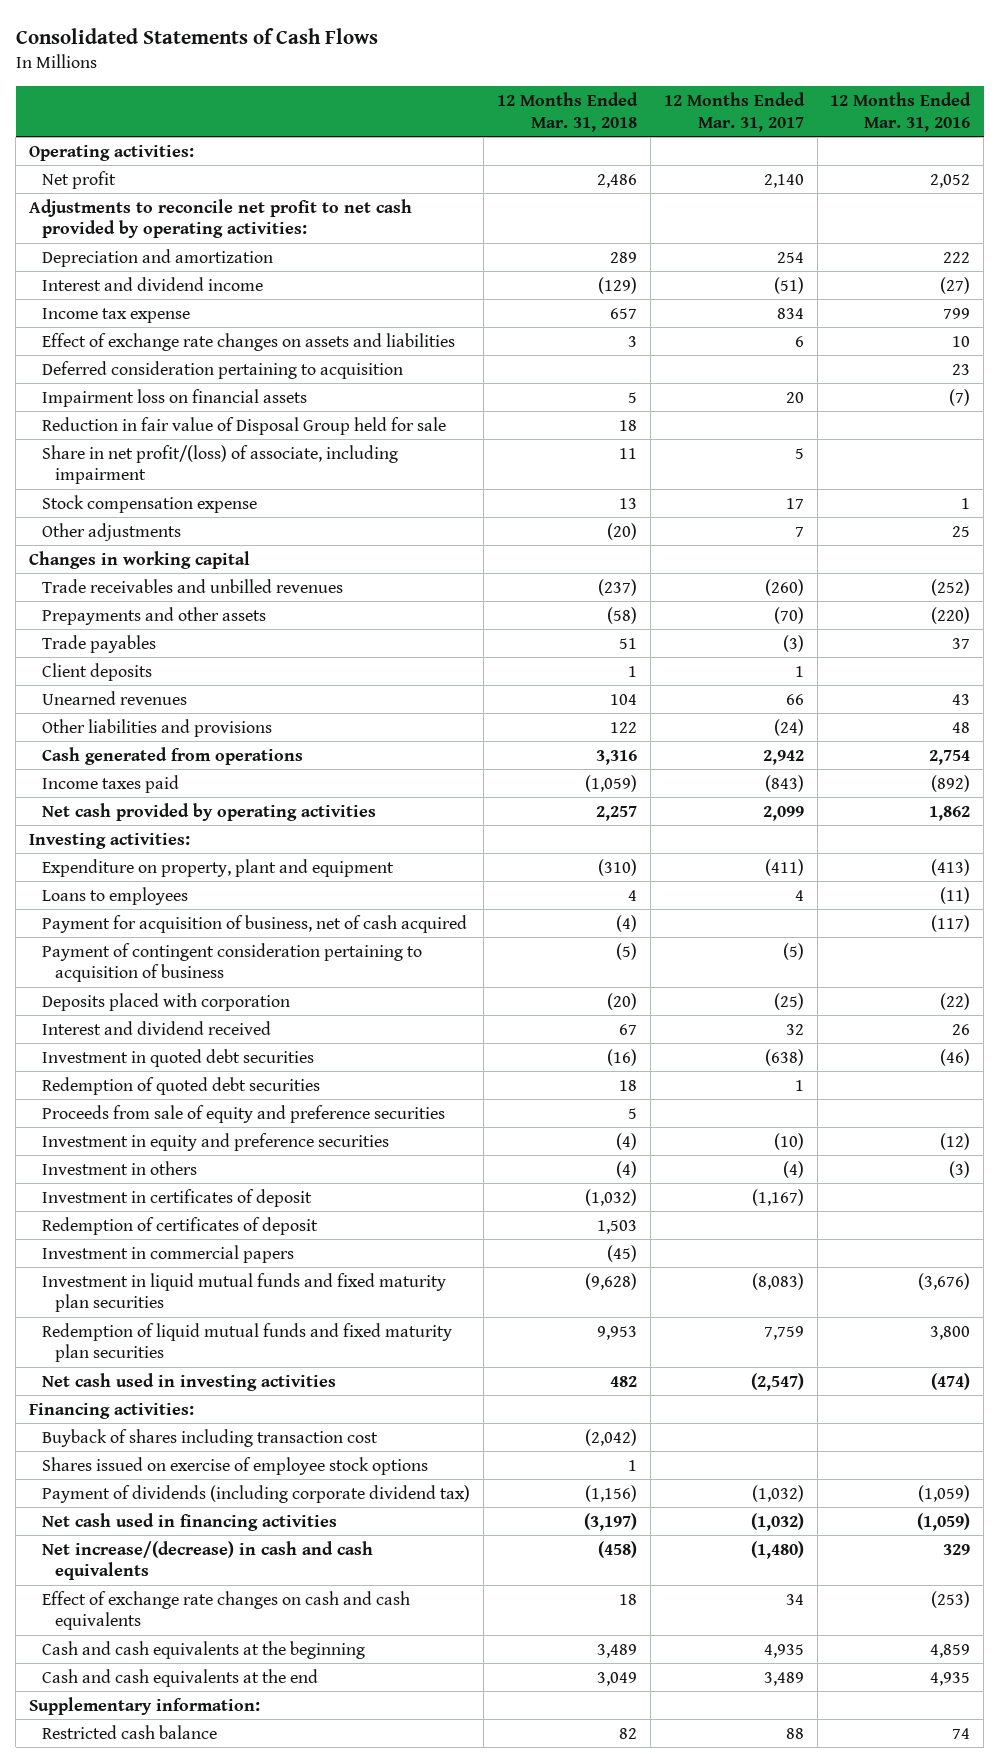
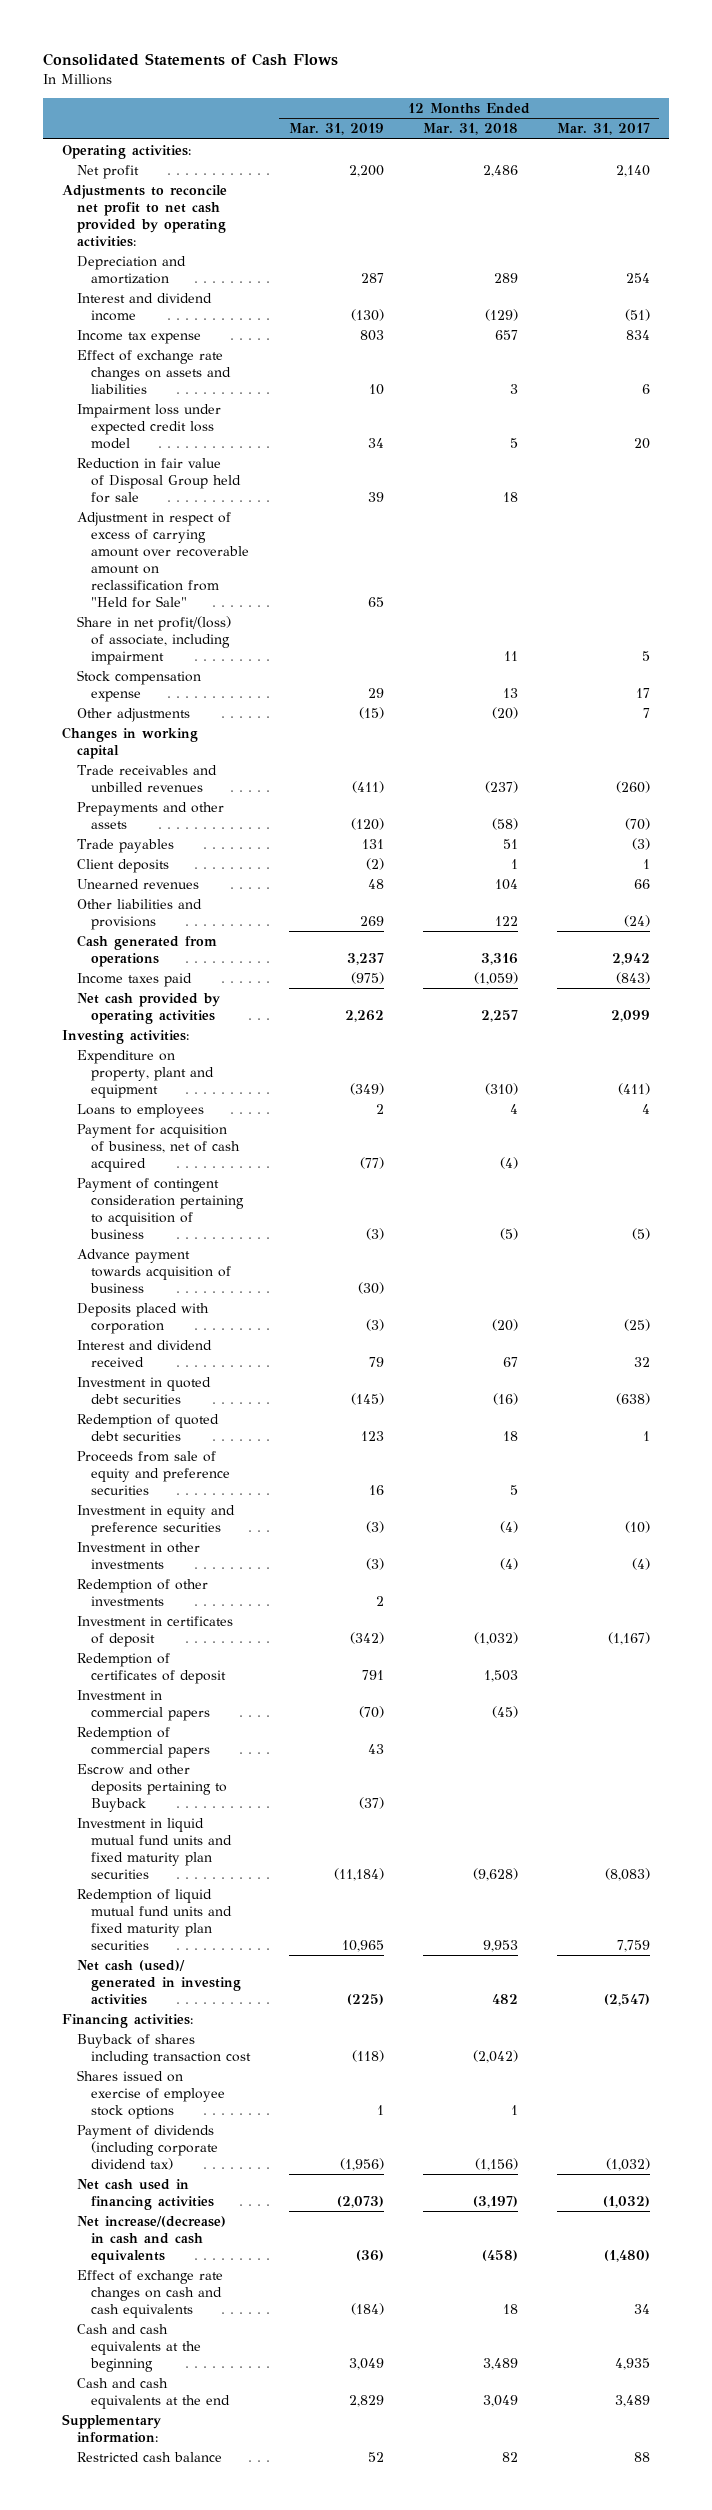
[830,91,972,132] 12 Months Ended Mar. 31, 2016 -> none
none -> [289,123,385,136] Mar. 31, 2019
[41,360,403,379] Deferred consideration pertaining to acquisition -> none
[41,388,307,407] Impairment loss on financial assets -> [76,404,221,449] Impairment loss under expected credit loss model
none -> [76,512,250,608] Adjustment in respect of excess of carrying amount over recoverable amount on reclassification from "Held for Sale"
none -> [76,1249,232,1293] Advance payment towards acquisition of business
[41,1160,197,1175] Investment in others -> [76,1542,200,1569] Investment in other investments
none -> [76,1579,208,1606] Redemption of other investments
none -> [76,1727,211,1758] Redemption of commercial papers
none -> [76,1764,228,1812] Escrow and other deposits pertaining to Buyback
[41,1272,446,1313] Investment in liquid mutual funds and fixed maturity plan securities -> [76,1818,233,1879] Investment in liquid mutual fund units and fixed maturity plan securities
[41,1322,452,1363] Redemption of liquid mutual funds and fixed maturity plan securities -> [76,1889,233,1950] Redemption of liquid mutual fund units and fixed maturity plan securities
[41,1372,336,1391] Net cash used in investing activities -> [76,1960,242,2005] Net cash (used)/ generated in investing activities

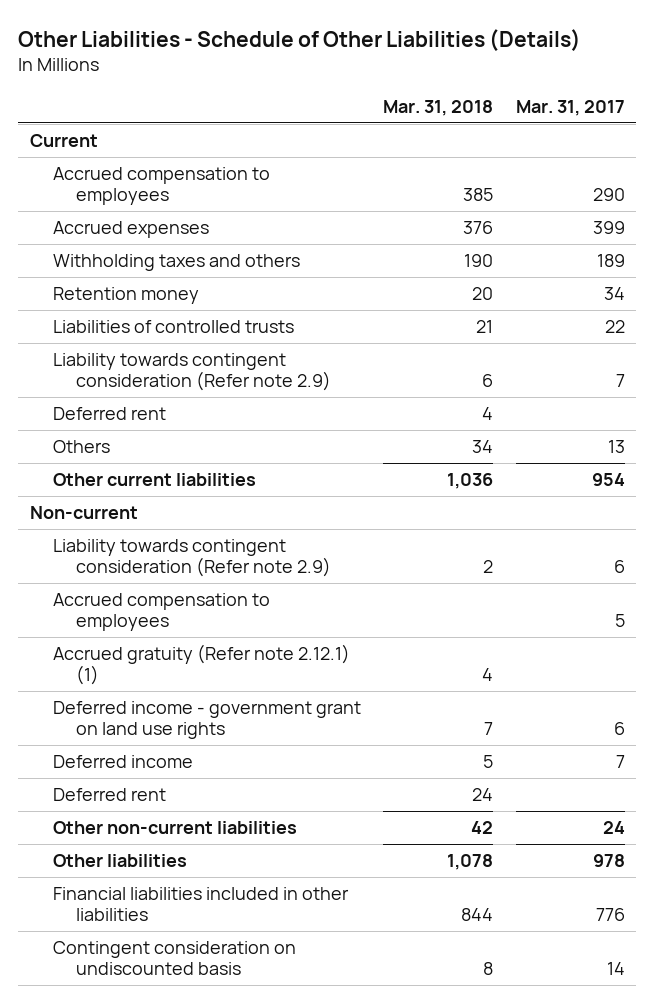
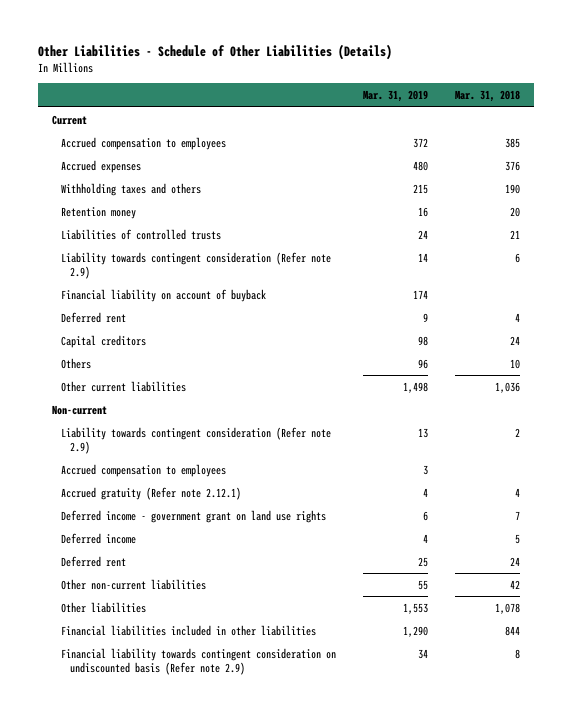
[515,99,625,116] Mar. 31, 2017 -> none
none -> [363,90,429,103] Mar. 31, 2019
none -> [60,288,266,302] Financial liability on account of buyback
none -> [60,334,146,348] Capital creditors
[472,440,494,454] 34 -> [510,358,521,369] 10
[52,644,350,686] Accrued gratuity (Refer note 2.12.1) (1) -> [60,486,241,500] Accrued gratuity (Refer note 2.12.1)
[52,941,296,976] Contingent consideration on undiscounted basis -> none
none -> [60,647,336,675] Financial liability towards contingent consideration on undiscounted basis (Refer note 2.9)

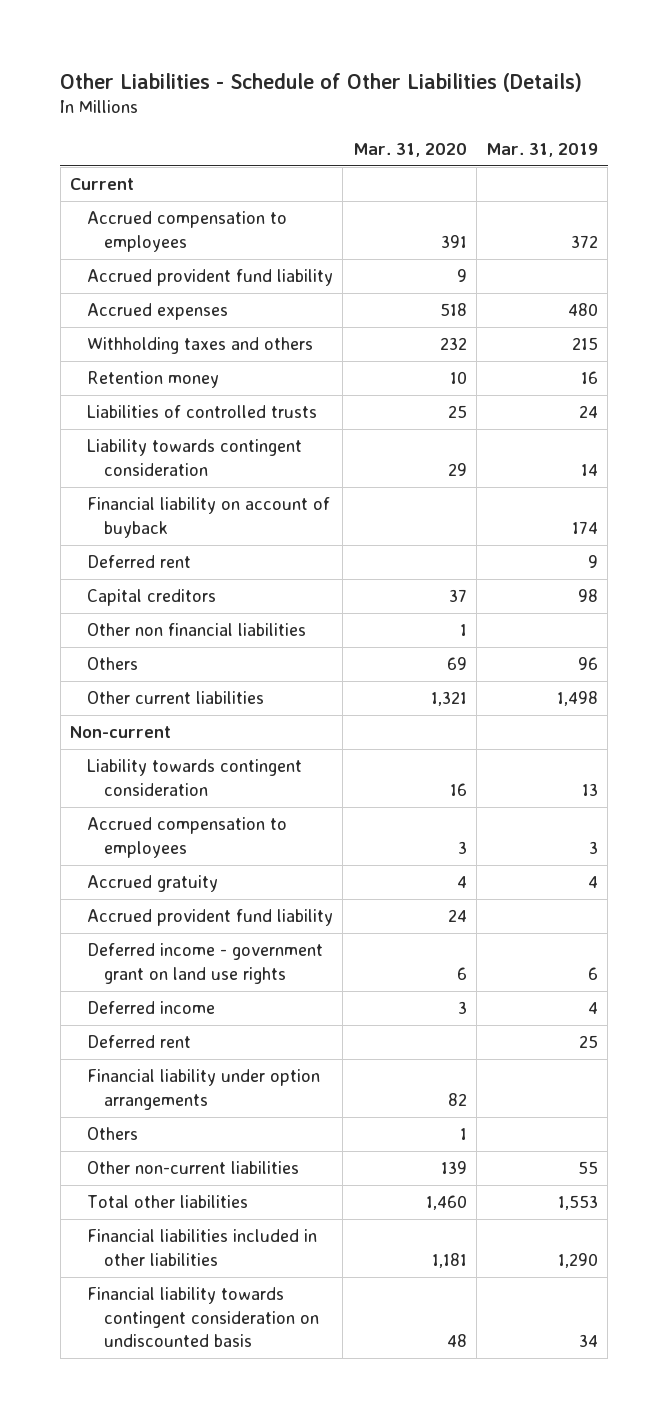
[455,90,521,103] Mar. 31, 2018 -> none
none -> [352,142,467,157] Mar. 31, 2020
none -> [87,269,334,287] Accrued provident fund liability
[60,251,331,279] Liability towards contingent consideration (Refer note 2.9) -> [87,439,303,476] Liability towards contingent consideration
none -> [87,623,307,637] Other non financial liabilities
[60,426,331,454] Liability towards contingent consideration (Refer note 2.9) -> [87,759,303,796] Liability towards contingent consideration
[60,486,241,500] Accrued gratuity (Refer note 2.12.1) -> none
none -> [87,875,219,893] Accrued gratuity
none -> [87,909,334,927] Accrued provident fund liability
none -> [87,1069,321,1110] Financial liability under option arrangements
none -> [87,1127,139,1141] Others
[60,601,146,613] Other liabilities -> [87,1195,249,1209] Total other liabilities
[60,647,336,675] Financial liability towards contingent consideration on undiscounted basis (Refer note 2.9) -> [87,1287,320,1348] Financial liability towards contingent consideration on undiscounted basis

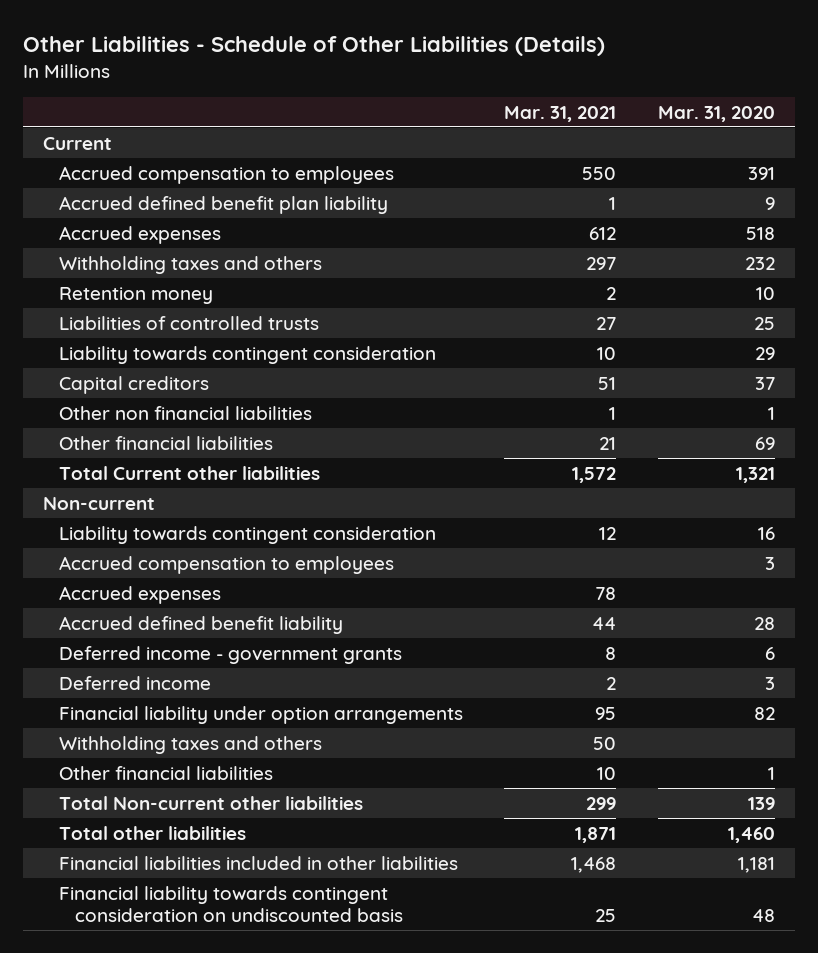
[486,142,599,157] Mar. 31, 2019 -> none
none -> [504,105,617,122] Mar. 31, 2021
[87,269,334,287] Accrued provident fund liability -> none
none -> [58,195,388,214] Accrued defined benefit plan liability
[87,497,331,538] Financial liability on account of buyback -> none
[87,555,192,569] Deferred rent -> none
[87,657,139,671] Others -> none
none -> [58,435,273,450] Other financial liabilities
[87,691,265,705] Other current liabilities -> [58,465,320,480] Total Current other liabilities
[87,875,219,893] Accrued gratuity -> none
[87,909,334,927] Accrued provident fund liability -> none
none -> [58,585,221,604] Accrued expenses
none -> [58,615,343,634] Accrued defined benefit liability
[87,943,324,984] Deferred income - government grant on land use rights -> [58,645,402,664] Deferred income - government grants
[87,1035,192,1049] Deferred rent -> none
[87,1127,139,1141] Others -> none
none -> [58,735,322,754] Withholding taxes and others
none -> [58,765,273,780] Other financial liabilities
[87,1161,300,1175] Other non-current liabilities -> [58,795,363,810] Total Non-current other liabilities

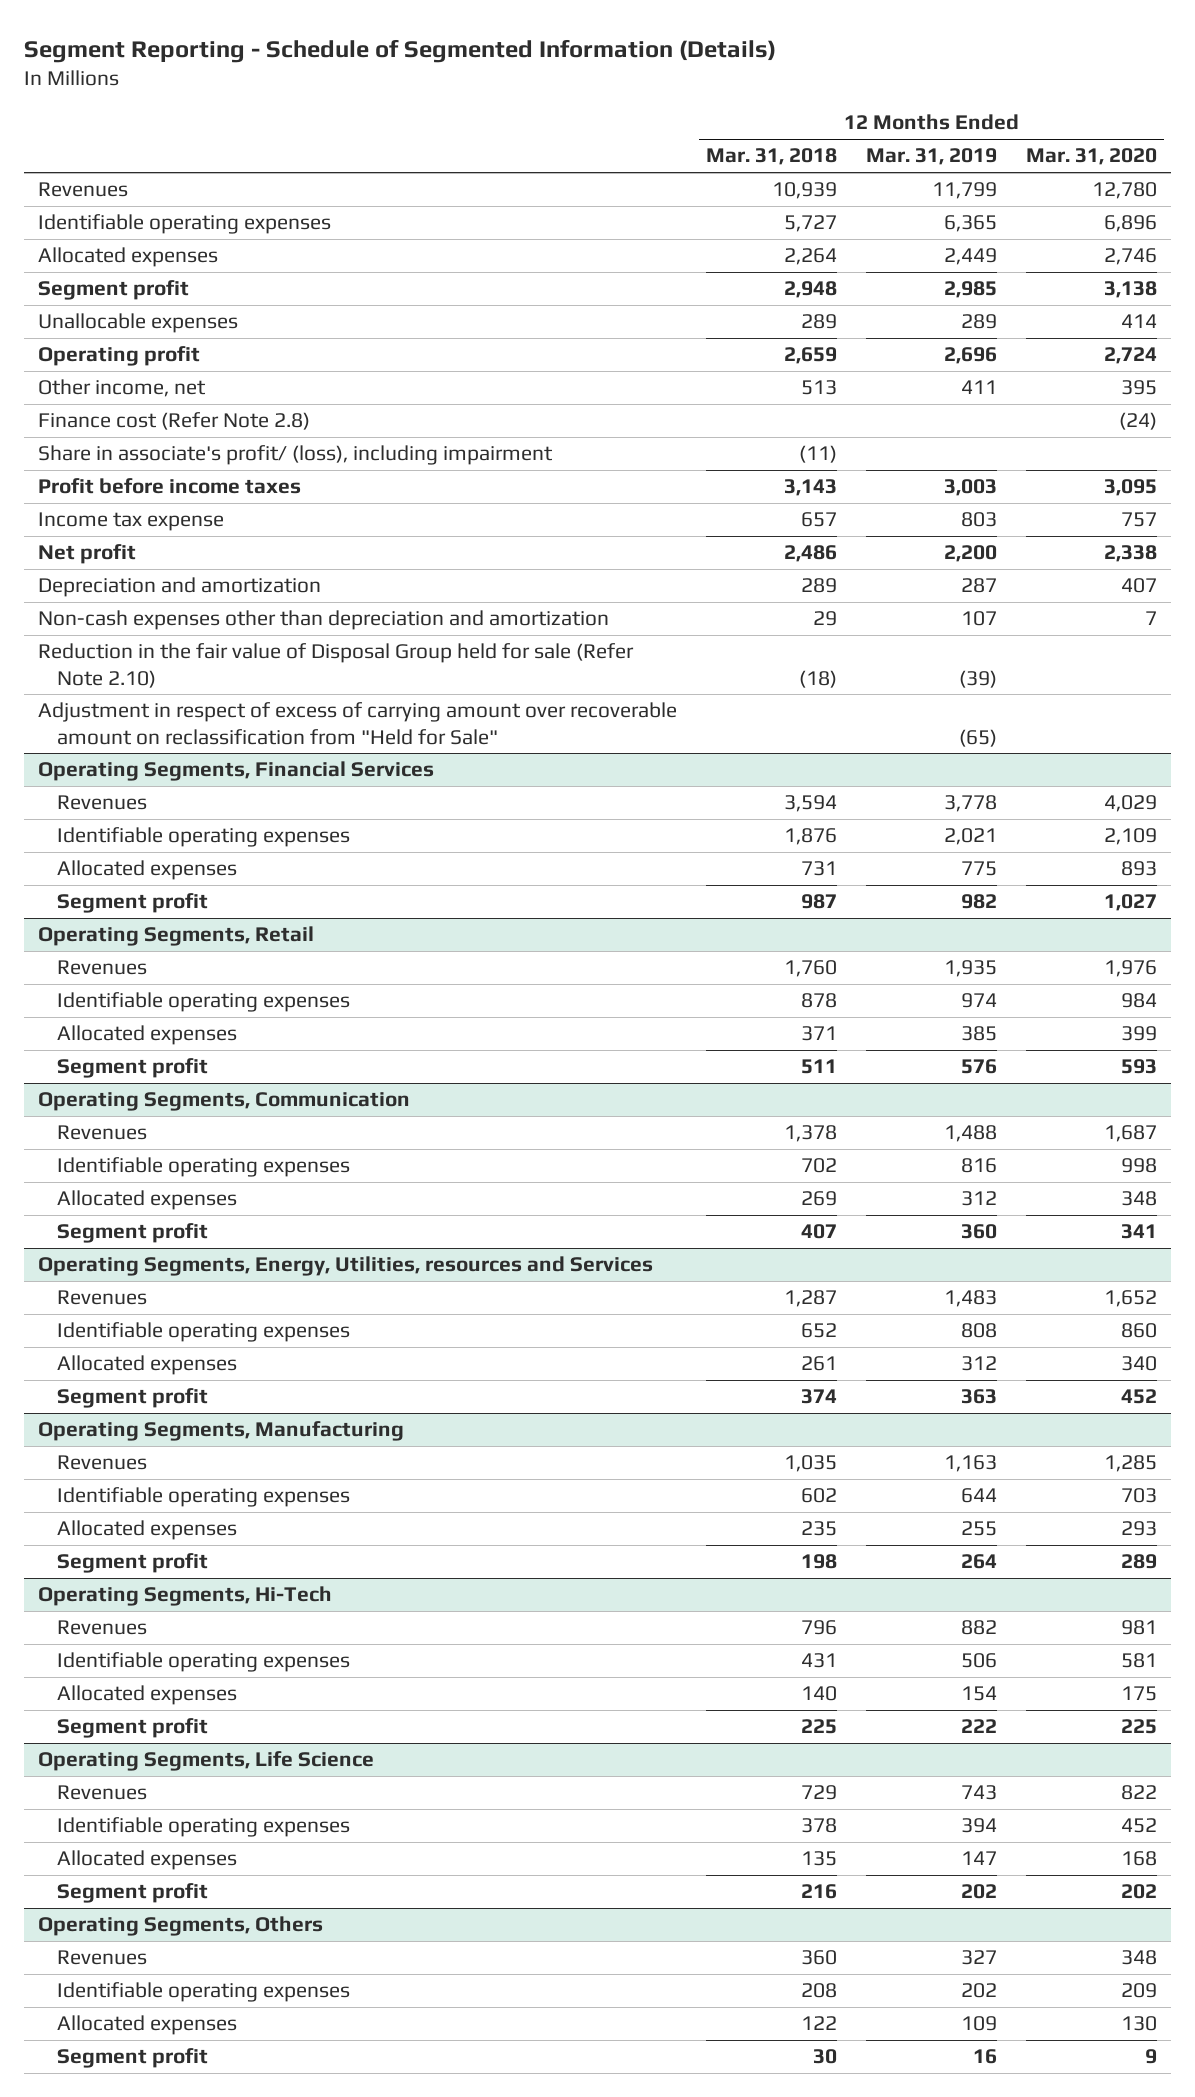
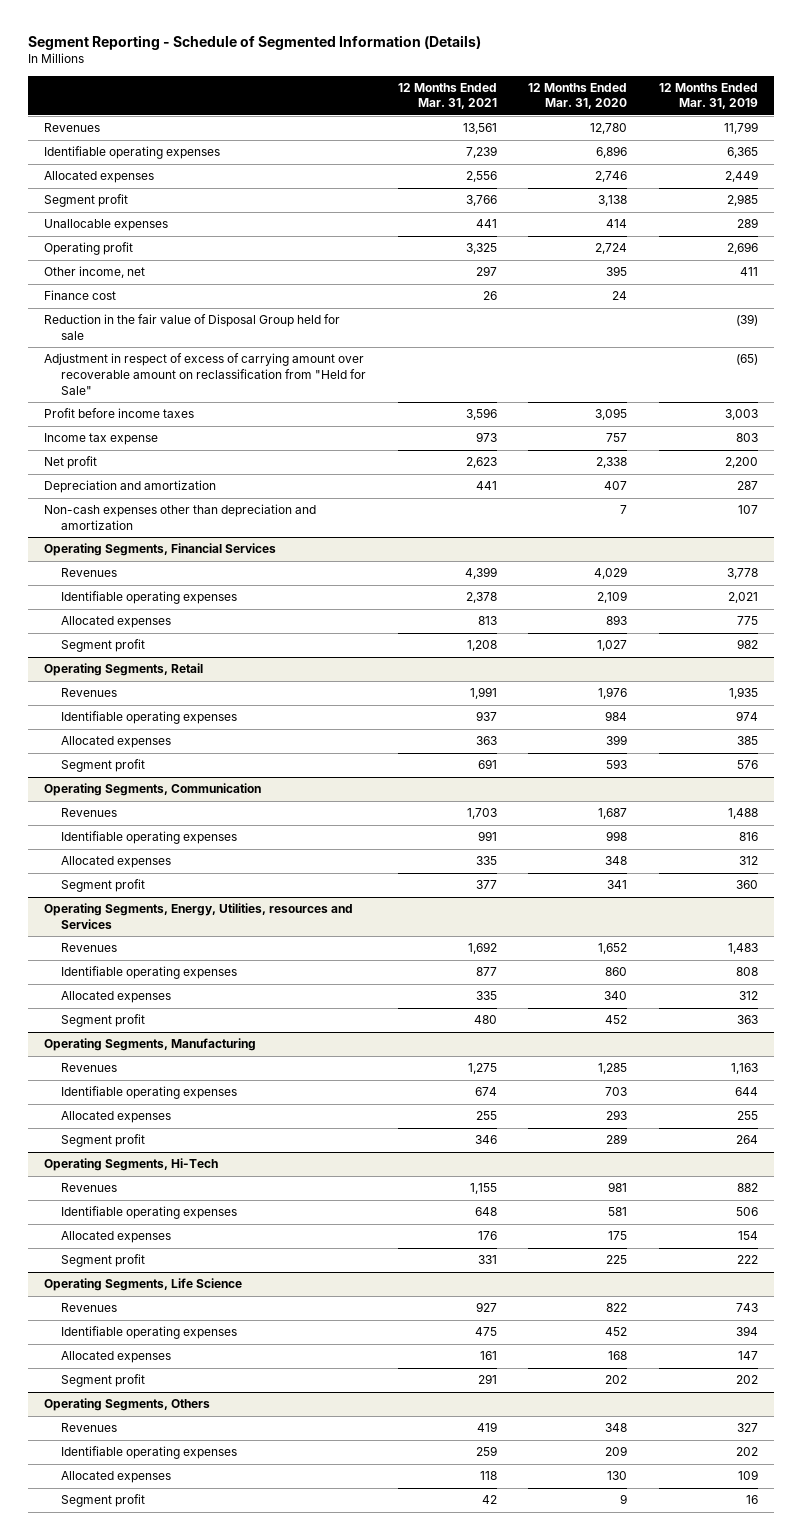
[706,148,838,166] Mar. 31, 2018 -> none
none -> [397,82,497,110] 12 Months Ended Mar. 31, 2021
[38,445,554,466] Share in associate's profit/ (loss), including impairment -> none
[38,412,311,431] Finance cost (Refer Note 2.8) -> [43,290,116,301] Finance cost
[1118,412,1157,431] (24) -> [612,291,628,301] 24
none -> [43,314,340,340] Reduction in the fair value of Disposal Group held for sale
[38,702,678,745] Adjustment in respect of excess of carrying amount over recoverable amount on reclassification from "Held for Sale" -> [43,353,367,395] Adjustment in respect of excess of carrying amount over recoverable amount on reclassification from "Held for Sale"
[38,643,635,688] Reduction in the fair value of Disposal Group held for sale (Refer Note 2.10) -> none

